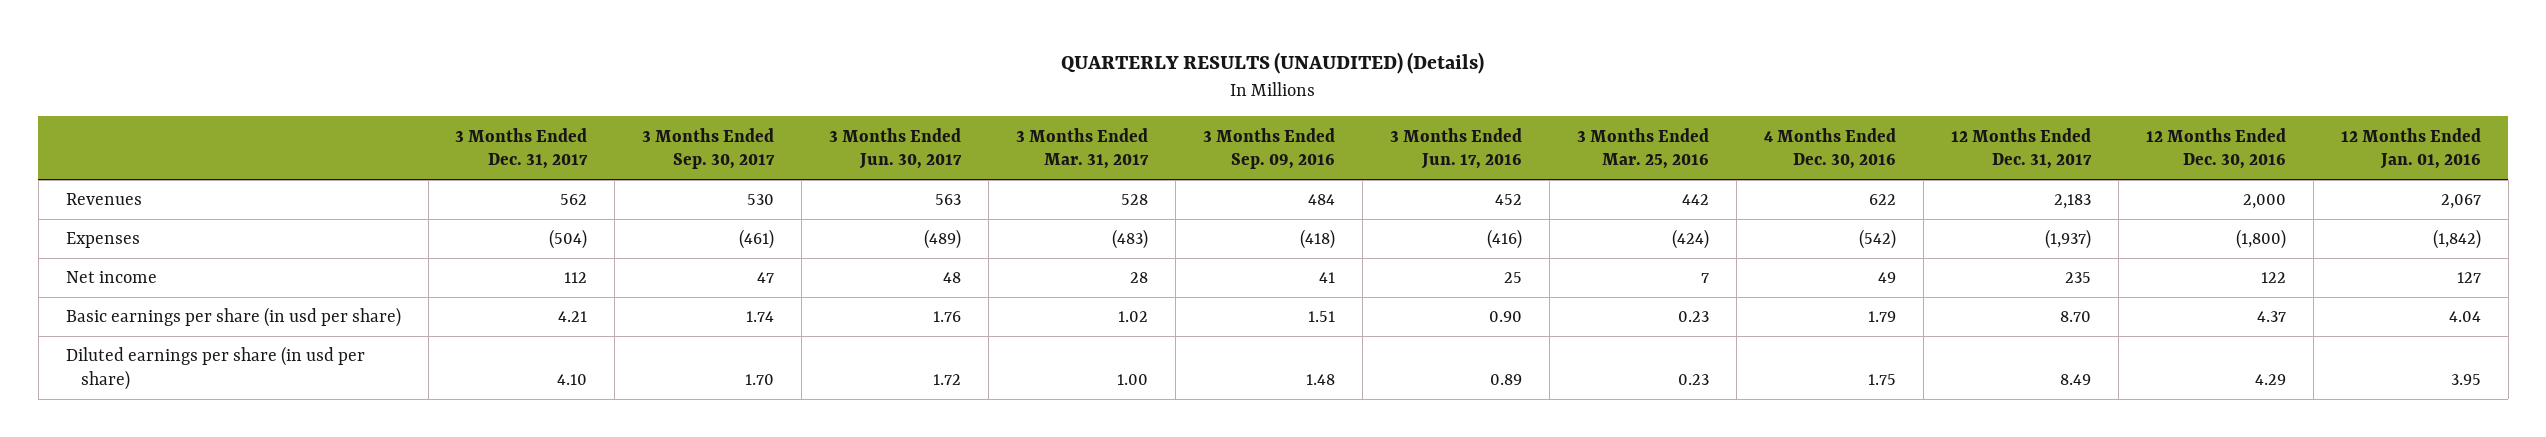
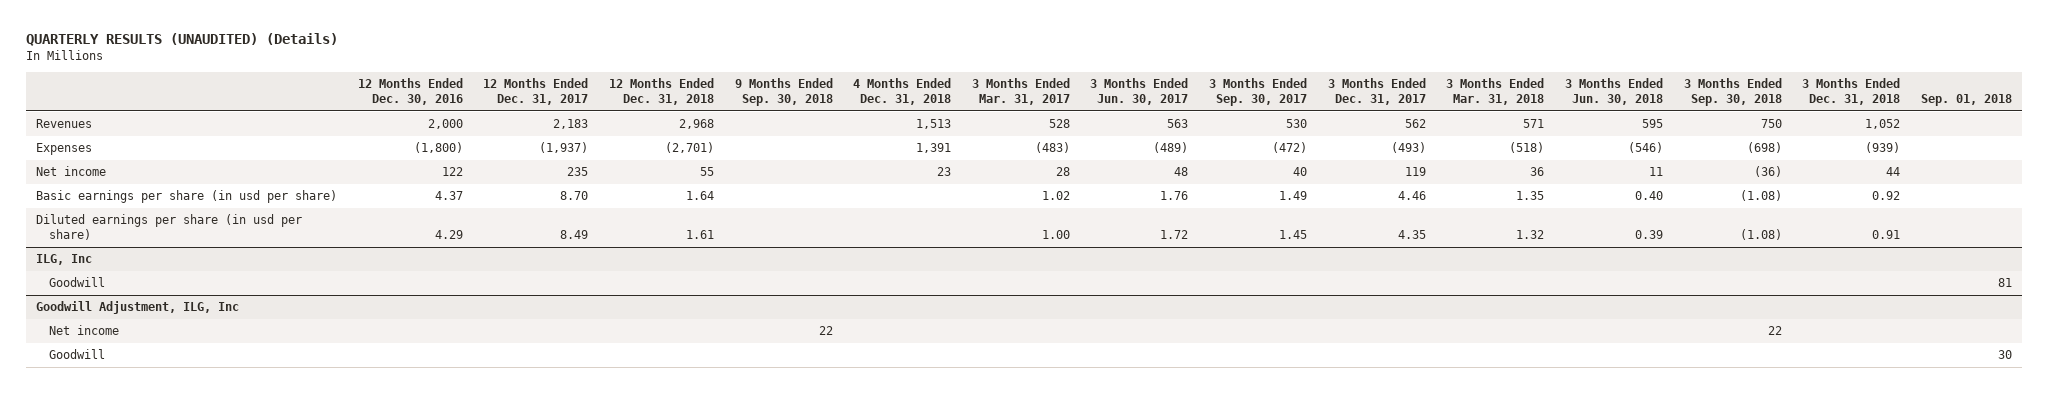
[1203,127,1336,170] 3 Months Ended Sep. 09, 2016 -> none
[1390,127,1523,170] 3 Months Ended Jun. 17, 2016 -> none
[1577,127,1710,170] 3 Months Ended Mar. 25, 2016 -> none
[1764,127,1897,170] 4 Months Ended Dec. 30, 2016 -> none
[2340,127,2481,170] 12 Months Ended Jan. 01, 2016 -> none
none -> [609,78,715,106] 12 Months Ended Dec. 31, 2018
none -> [734,78,833,107] 9 Months Ended Sep. 30, 2018
none -> [853,78,952,106] 4 Months Ended Dec. 31, 2018
none -> [1446,78,1545,106] 3 Months Ended Mar. 31, 2018
none -> [1564,78,1663,106] 3 Months Ended Jun. 30, 2018
none -> [1683,78,1782,107] 3 Months Ended Sep. 30, 2018
none -> [1802,78,1901,106] 3 Months Ended Dec. 31, 2018
none -> [1920,94,2012,107] Sep. 01, 2018
[549,229,588,250] (504) -> [1390,142,1426,154] (493)
[739,229,775,250] (461) -> [1272,142,1308,154] (472)
[564,272,588,284] 112 -> [1404,167,1426,177] 119
[757,272,775,284] 47 -> [1293,167,1308,177] 40
[558,311,588,323] 4.21 -> [1397,191,1426,201] 4.46
[746,311,775,323] 1.74 -> [1279,191,1308,201] 1.49
[557,374,588,386] 4.10 -> [1397,230,1426,240] 4.35
[745,374,775,386] 1.70 -> [1279,230,1308,240] 1.45
none -> [36,254,93,266] ILG, Inc
none -> [48,277,105,288] Goodwill
none -> [36,301,240,315] Goodwill Adjustment, ILG, Inc
none -> [48,325,119,336] Net income
none -> [48,349,105,360] Goodwill

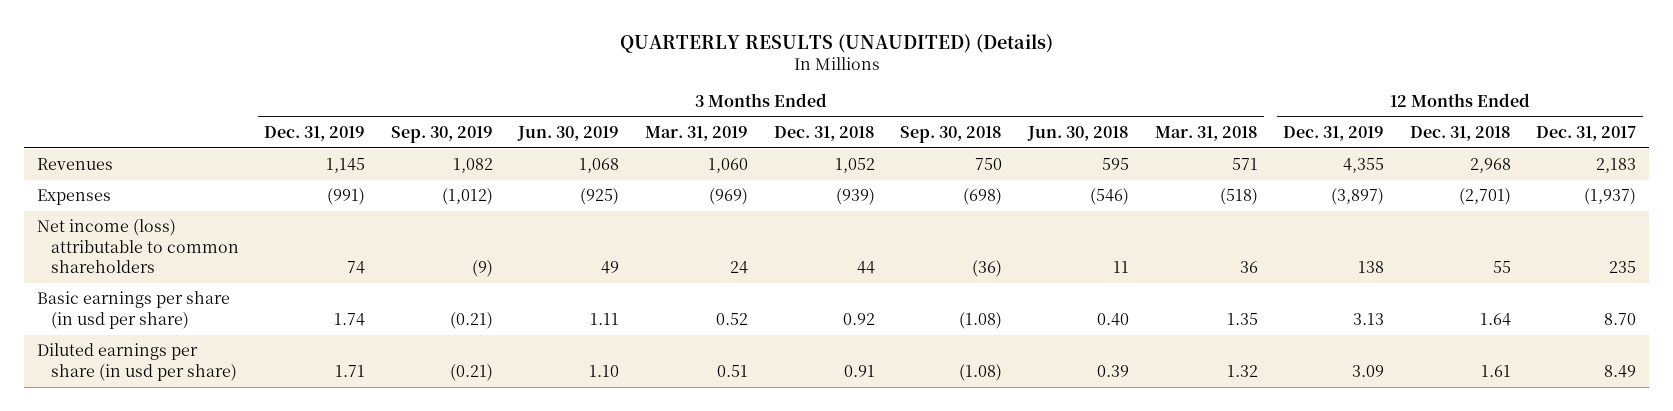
[357,78,463,106] 12 Months Ended Dec. 30, 2016 -> none
[734,78,833,107] 9 Months Ended Sep. 30, 2018 -> none
[853,78,952,106] 4 Months Ended Dec. 31, 2018 -> none
[971,78,1070,106] 3 Months Ended Mar. 31, 2017 -> none
[1090,78,1189,106] 3 Months Ended Jun. 30, 2017 -> none
[1209,78,1308,107] 3 Months Ended Sep. 30, 2017 -> none
[1327,78,1426,106] 3 Months Ended Dec. 31, 2017 -> none
[1920,94,2012,107] Sep. 01, 2018 -> none
none -> [264,126,366,142] Dec. 31, 2019
none -> [390,126,493,144] Sep. 30, 2019
none -> [517,126,620,142] Jun. 30, 2019
none -> [645,126,749,142] Mar. 31, 2019
none -> [1283,126,1385,142] Dec. 31, 2019
[36,166,107,177] Net income -> [36,219,239,274] Net income (loss) attributable to common shareholders
[36,254,93,266] ILG, Inc -> none
[48,277,105,288] Goodwill -> none
[36,301,240,315] Goodwill Adjustment, ILG, Inc -> none
[48,325,119,336] Net income -> none
[48,349,105,360] Goodwill -> none

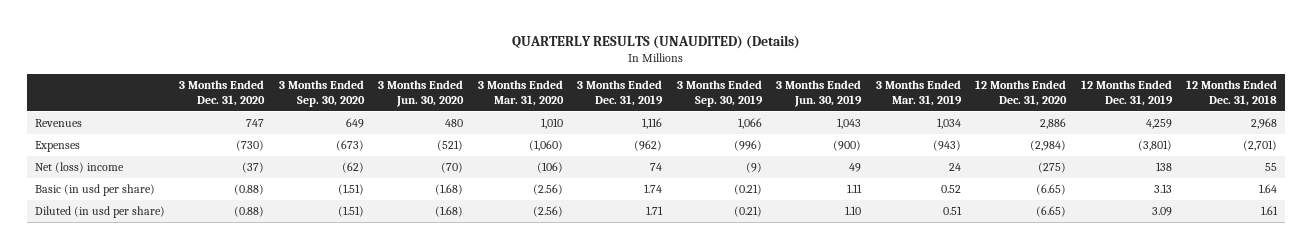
[773,126,875,142] Dec. 31, 2018 -> none
[900,126,1003,144] Sep. 30, 2018 -> none
[1026,126,1129,142] Jun. 30, 2018 -> none
[1154,126,1258,142] Mar. 31, 2018 -> none
[1536,126,1637,142] Dec. 31, 2017 -> none
none -> [179,79,266,106] 3 Months Ended Dec. 31, 2020
none -> [278,79,365,107] 3 Months Ended Sep. 30, 2020
none -> [378,79,465,107] 3 Months Ended Jun. 30, 2020
none -> [477,79,564,106] 3 Months Ended Mar. 31, 2020
none -> [975,79,1068,106] 12 Months Ended Dec. 31, 2020
[326,158,366,174] 1,145 -> [642,118,663,130] 1,116
[452,158,493,174] 1,082 -> [737,118,762,130] 1,066
[579,158,620,174] 1,068 -> [837,118,862,130] 1,043
[708,158,749,174] 1,060 -> [936,118,961,130] 1,034
[1343,158,1385,174] 4,355 -> [1145,119,1172,130] 4,259
[327,188,366,206] (991) -> [634,140,663,152] (962)
[441,188,493,206] (1,012) -> [733,140,762,152] (996)
[580,188,620,206] (925) -> [833,140,862,152] (900)
[709,188,749,206] (969) -> [932,140,961,152] (943)
[1331,188,1385,206] (3,897) -> [1137,140,1172,152] (3,801)
[36,219,239,274] Net income (loss) attributable to common shareholders -> [34,162,124,174] Net (loss) income
[36,291,230,329] Basic earnings per share (in usd per share) -> [34,184,155,197] Basic (in usd per share)
[36,343,237,381] Diluted earnings per share (in usd per share) -> [34,206,165,219] Diluted (in usd per share)

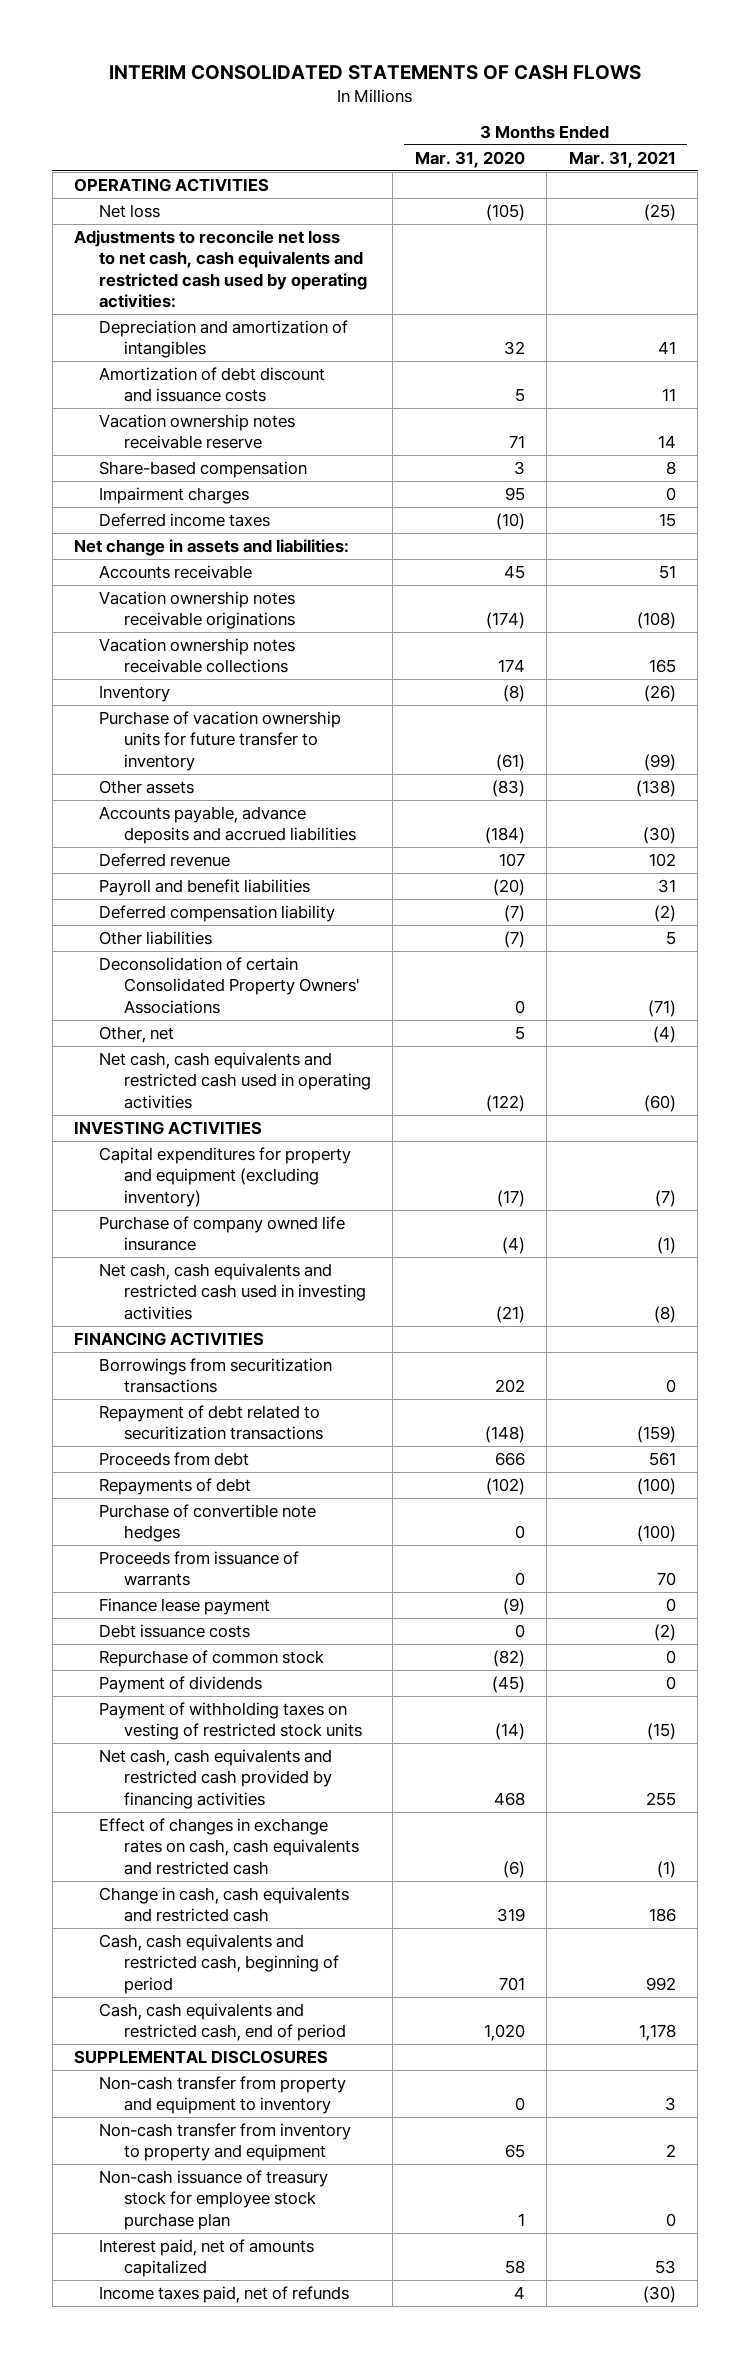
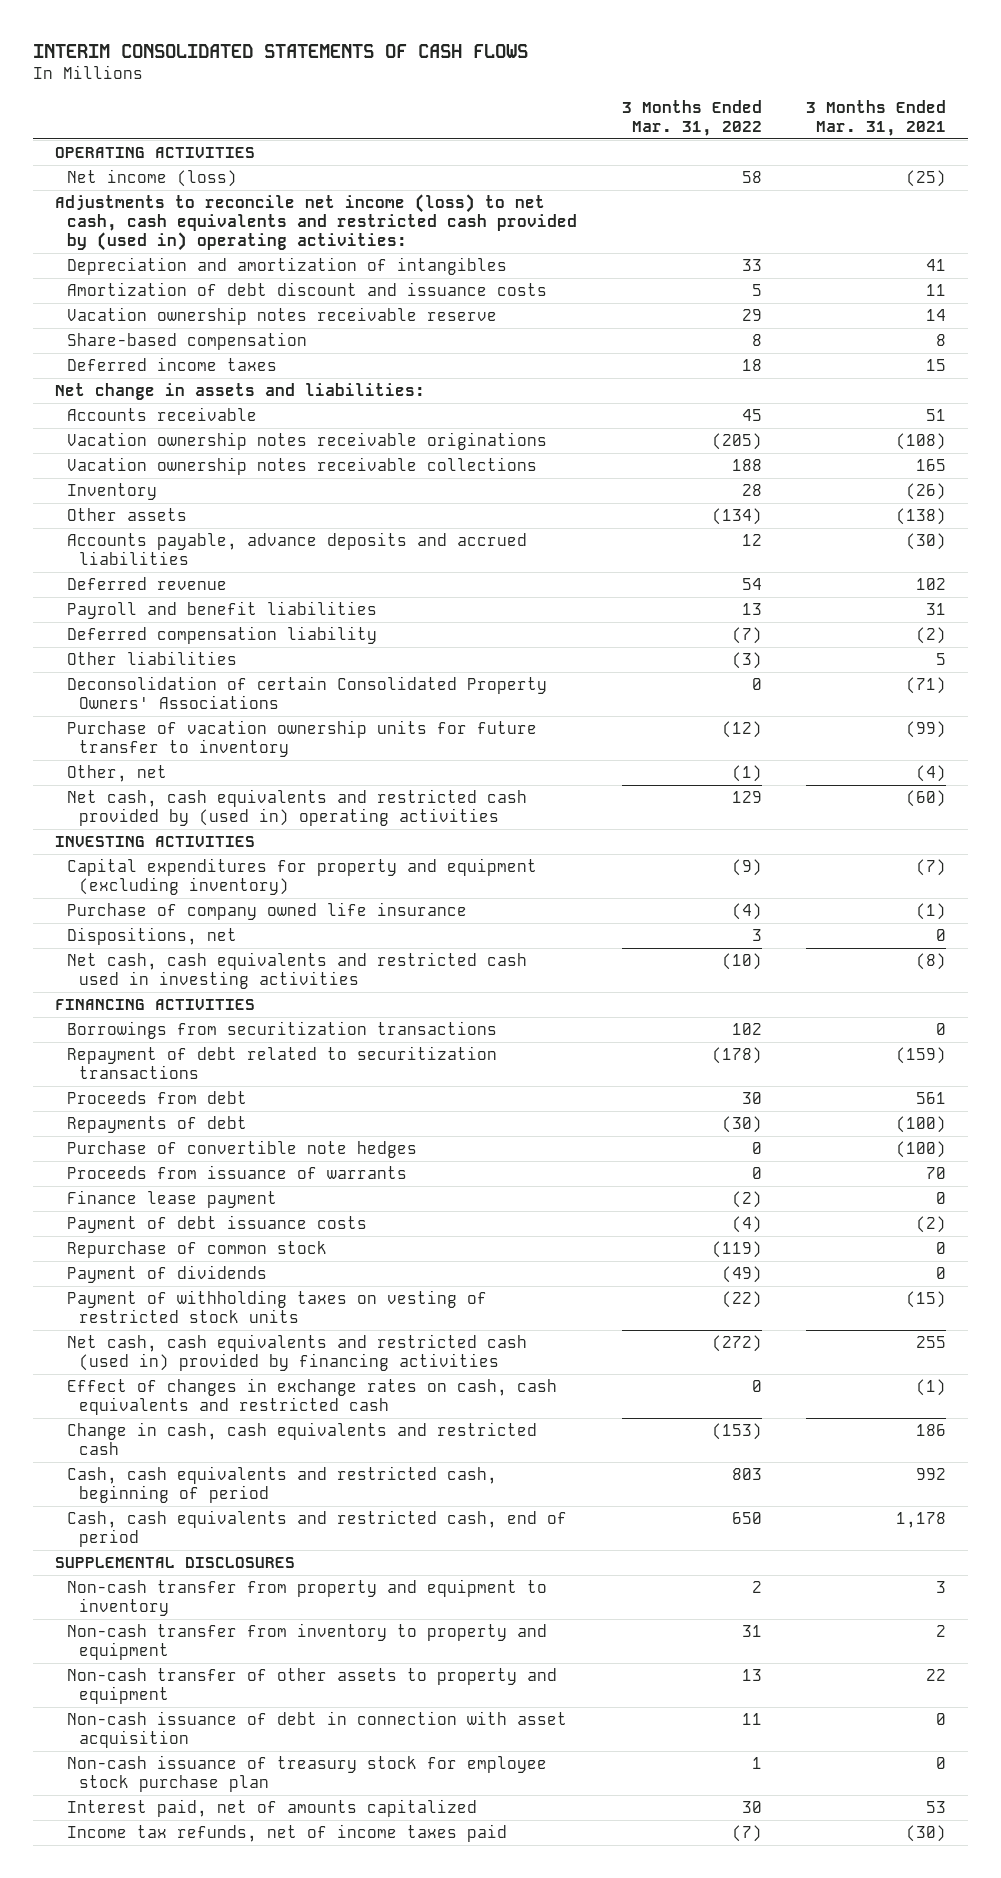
[414,150,525,168] Mar. 31, 2020 -> none
none -> [621,99,762,136] 3 Months Ended Mar. 31, 2022
[98,204,160,219] Net loss -> [67,168,238,187] Net income (loss)
[74,230,367,309] Adjustments to reconcile net loss to net cash, cash equivalents and restricted cash used by operating activities: -> [55,193,578,251] Adjustments to reconcile net income (loss) to net cash, cash equivalents and restricted cash provided by (used in) operating activities:
[98,487,249,505] Impairment charges -> none
[98,711,341,771] Purchase of vacation ownership units for future transfer to inventory -> [67,719,538,757] Purchase of vacation ownership units for future transfer to inventory
[98,1052,371,1109] Net cash, cash equivalents and restricted cash used in operating activities -> [67,788,528,826] Net cash, cash equivalents and restricted cash provided by (used in) operating activities
none -> [67,926,238,945] Dispositions, net
[98,1624,250,1639] Debt issuance costs -> [67,1214,368,1233] Payment of debt issuance costs
[98,1749,332,1809] Net cash, cash equivalents and restricted cash provided by financing activities -> [67,1333,528,1371] Net cash, cash equivalents and restricted cash (used in) provided by financing activities
none -> [67,1667,558,1704] Non-cash transfer of other assets to property and equipment
none -> [67,1710,568,1748] Non-cash issuance of debt in connection with asset acquisition
[98,2286,349,2304] Income taxes paid, net of refunds -> [67,1823,508,1842] Income tax refunds, net of income taxes paid

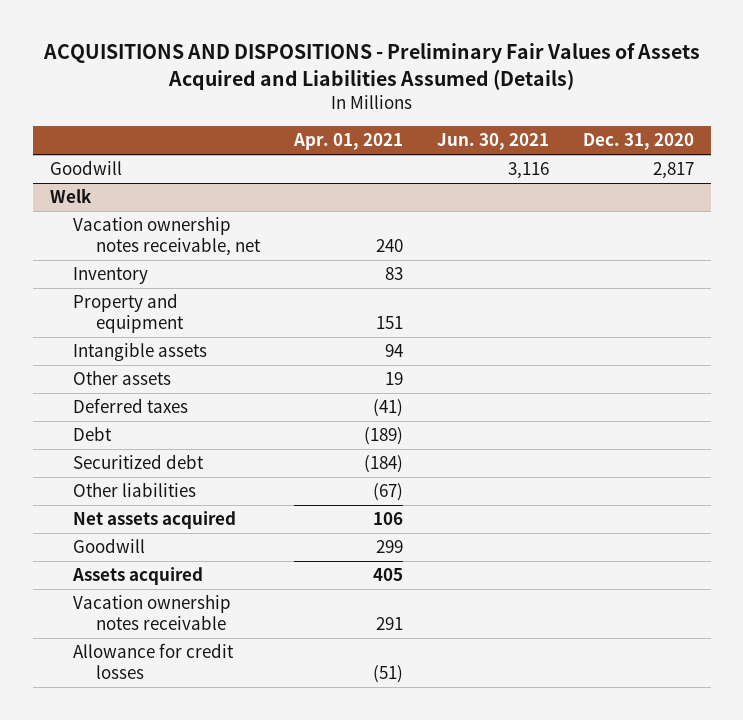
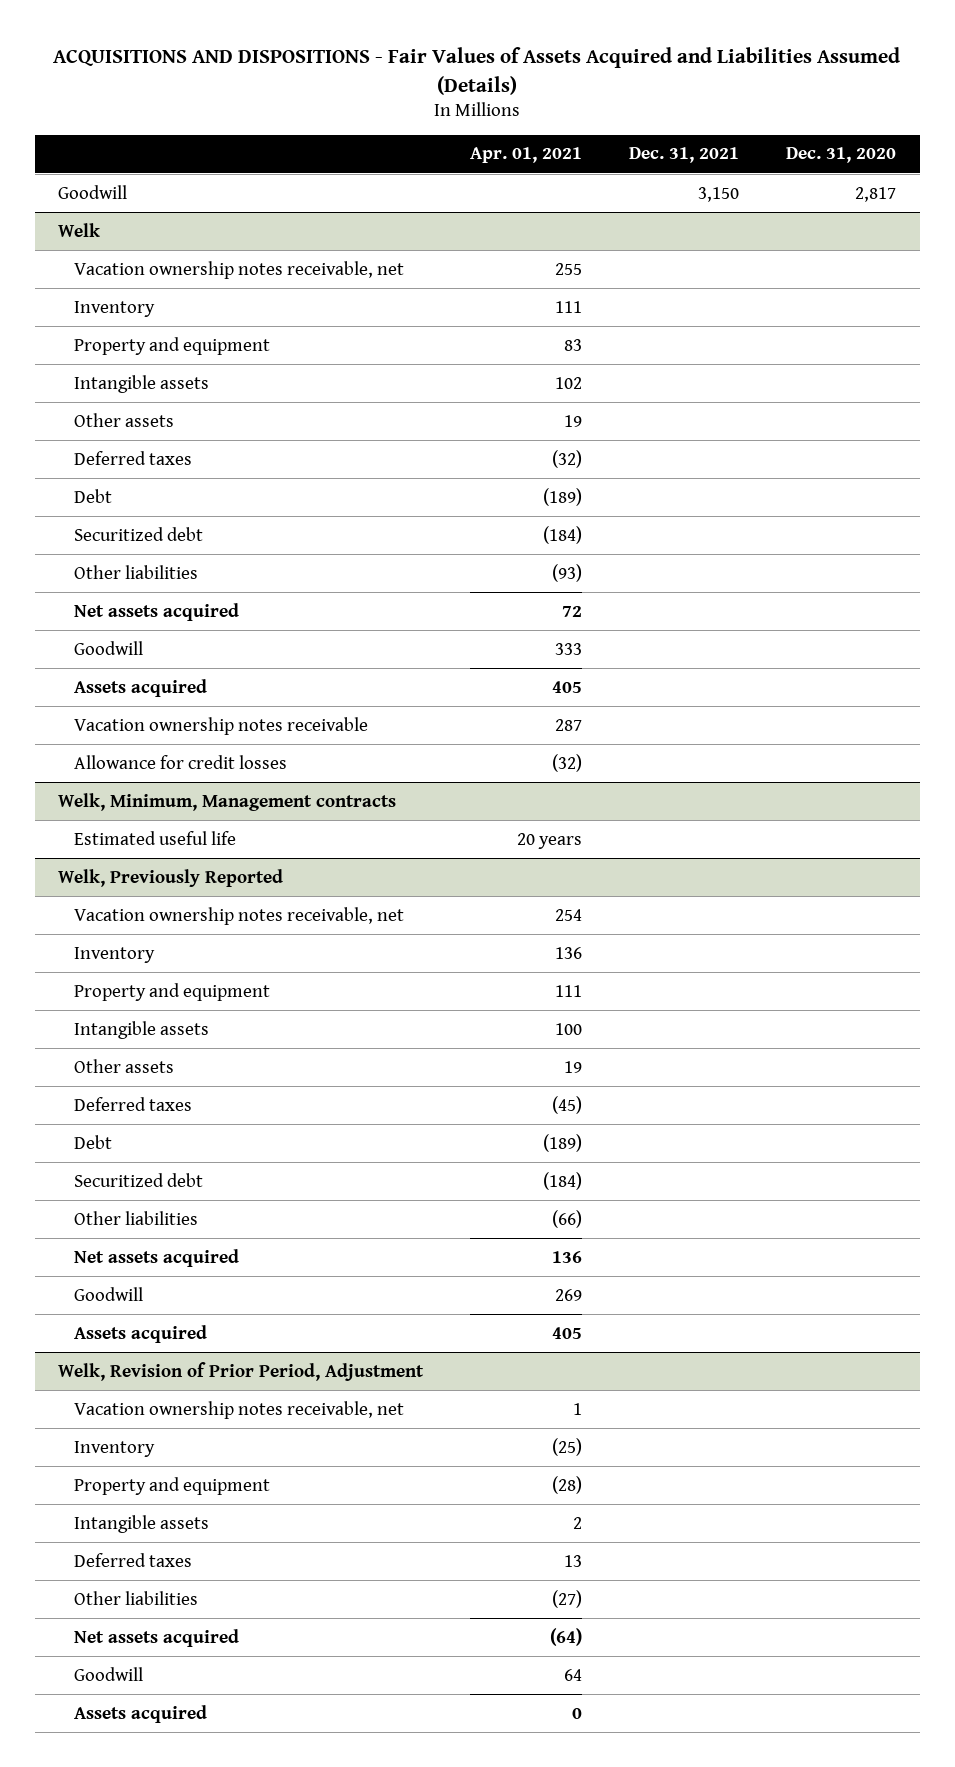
[42,43,700,90] ACQUISITIONS AND DISPOSITIONS - Preliminary Fair Values of Assets Acquired and Liabilities Assumed (Details) -> [53,47,901,95] ACQUISITIONS AND DISPOSITIONS - Fair Values of Assets Acquired and Liabilities Assumed (Details)
[436,133,549,151] Jun. 30, 2021 -> none
none -> [629,147,740,164] Dec. 31, 2021
[375,238,403,252] 240 -> [555,262,583,275] 255
[384,267,403,281] 83 -> [555,300,583,313] 111
[375,315,403,329] 151 -> [564,338,583,351] 83
[384,344,403,358] 94 -> [555,376,583,389] 102
[372,399,403,418] (41) -> [552,449,583,468] (32)
[372,483,403,502] (67) -> [552,563,583,582] (93)
[372,512,403,526] 106 -> [562,605,583,617] 72
[375,540,403,554] 299 -> [555,642,583,655] 333
[375,616,403,630] 291 -> [555,718,583,731] 287
[372,664,403,683] (51) -> [552,753,583,772] (32)
none -> [58,792,397,811] Welk, Minimum, Management contracts
none -> [74,830,237,845] Estimated useful life
none -> [58,868,284,887] Welk, Previously Reported
none -> [74,906,405,925] Vacation ownership notes receivable, net
none -> [74,946,156,963] Inventory
none -> [74,982,271,1001] Property and equipment
none -> [74,1020,210,1039] Intangible assets
none -> [74,1058,175,1073] Other assets
none -> [74,1096,193,1111] Deferred taxes
none -> [74,1134,113,1149] Debt
none -> [74,1172,204,1187] Securitized debt
none -> [74,1210,199,1225] Other liabilities
none -> [74,1248,240,1267] Net assets acquired
none -> [74,1286,144,1301] Goodwill
none -> [74,1324,208,1343] Assets acquired
none -> [58,1361,425,1381] Welk, Revision of Prior Period, Adjustment
none -> [74,1400,405,1419] Vacation ownership notes receivable, net
none -> [74,1440,156,1457] Inventory
none -> [74,1476,271,1495] Property and equipment
none -> [74,1514,210,1533] Intangible assets
none -> [74,1552,193,1567] Deferred taxes
none -> [74,1590,199,1605] Other liabilities
none -> [74,1628,240,1647] Net assets acquired
none -> [74,1666,144,1681] Goodwill
none -> [74,1704,208,1723] Assets acquired

